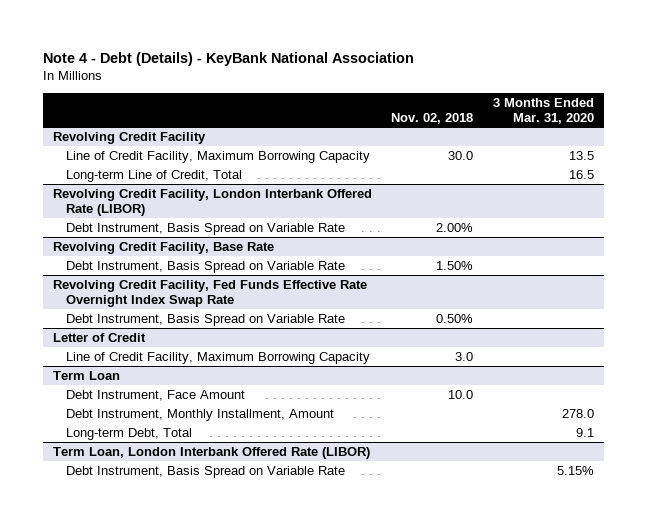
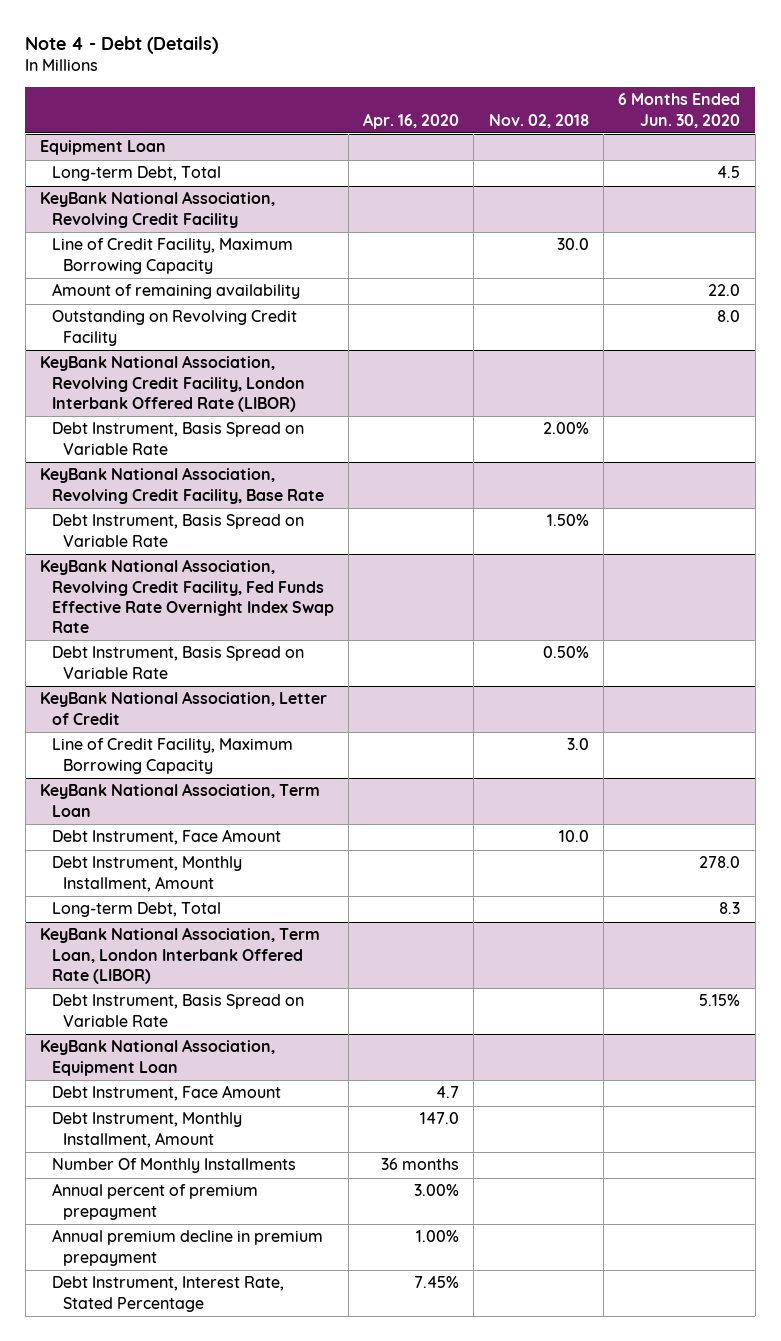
[42,51,414,66] Note 4 - Debt (Details) - KeyBank National Association -> [25,35,219,54] Note 4 - Debt (Details)
[492,97,594,124] 3 Months Ended Mar. 31, 2020 -> none
none -> [363,112,460,129] Apr. 16, 2020
none -> [618,93,741,128] 6 Months Ended Jun. 30, 2020
none -> [40,140,167,156] Equipment Loan
none -> [51,166,221,182] Long-term Debt, Total
[52,131,206,144] Revolving Credit Facility -> [40,191,276,228] KeyBank National Association, Revolving Credit Facility
none -> [51,283,300,300] Amount of remaining availability
[66,169,243,182] Long-term Line of Credit, Total -> [51,310,297,346] Outstanding on Revolving Credit Facility
[52,188,372,216] Revolving Credit Facility, London Interbank Offered Rate (LIBOR) -> [40,355,305,412] KeyBank National Association, Revolving Credit Facility, London Interbank Offered Rate (LIBOR)
[52,241,274,254] Revolving Credit Facility, Base Rate -> [40,467,324,504] KeyBank National Association, Revolving Credit Facility, Base Rate
[52,279,367,307] Revolving Credit Facility, Fed Funds Effective Rate Overnight Index Swap Rate -> [40,559,334,634] KeyBank National Association, Revolving Credit Facility, Fed Funds Effective Rate Overnight Index Swap Rate
[52,332,146,342] Letter of Credit -> [40,691,328,725] KeyBank National Association, Letter of Credit
[52,370,120,380] Term Loan -> [40,783,321,817] KeyBank National Association, Term Loan
[52,446,370,459] Term Loan, London Interbank Offered Rate (LIBOR) -> [40,927,321,984] KeyBank National Association, Term Loan, London Interbank Offered Rate (LIBOR)
none -> [40,1039,276,1076] KeyBank National Association, Equipment Loan
none -> [51,1085,281,1102] Debt Instrument, Face Amount
none -> [51,1112,242,1148] Debt Instrument, Monthly Installment, Amount
none -> [51,1158,296,1174] Number Of Monthly Installments
none -> [51,1183,258,1220] Annual percent of premium prepayment
none -> [51,1229,323,1266] Annual premium decline in premium prepayment
none -> [51,1276,284,1312] Debt Instrument, Interest Rate, Stated Percentage

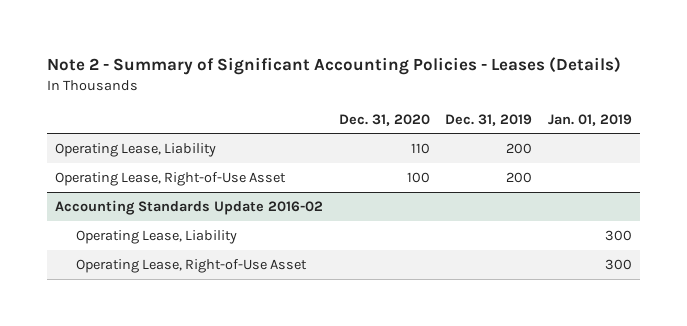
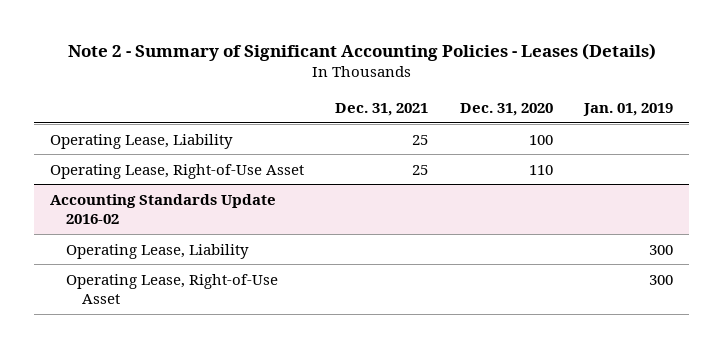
[445,113,533,126] Dec. 31, 2019 -> none
none -> [335,102,429,116] Dec. 31, 2021
[410,142,430,154] 110 -> [528,134,553,145] 100
[406,171,430,183] 100 -> [528,164,553,175] 110

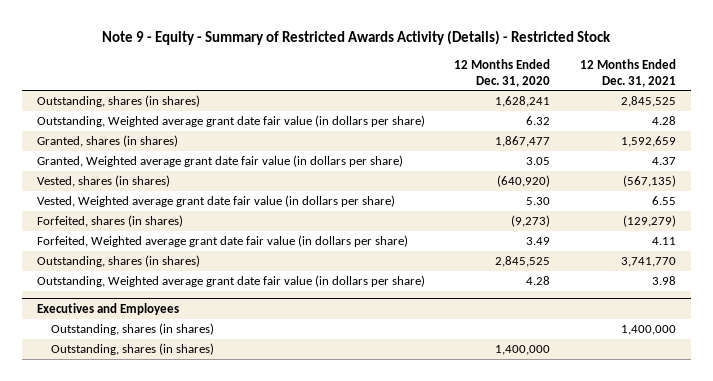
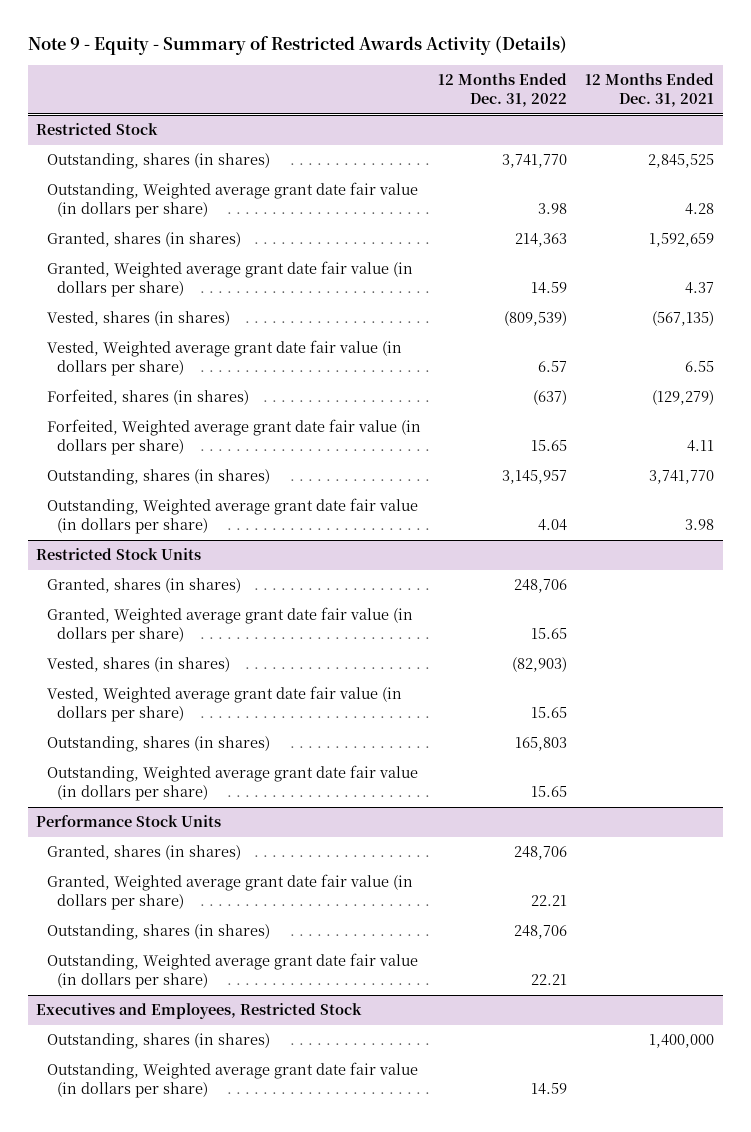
[102,29,612,45] Note 9 - Equity - Summary of Restricted Awards Activity (Details) - Restricted Stock -> [27,36,567,56] Note 9 - Equity - Summary of Restricted Awards Activity (Details)
[454,58,551,87] 12 Months Ended Dec. 31, 2020 -> none
none -> [438,73,568,107] 12 Months Ended Dec. 31, 2022
none -> [36,123,159,136] Restricted Stock
none -> [36,548,202,561] Restricted Stock Units
none -> [46,578,241,594] Granted, shares (in shares)
none -> [46,607,413,644] Granted, Weighted average grant date fair value (in dollars per share)
none -> [46,657,230,673] Vested, shares (in shares)
none -> [46,686,402,723] Vested, Weighted average grant date fair value (in dollars per share)
none -> [46,736,270,753] Outstanding, shares (in shares)
none -> [46,765,418,802] Outstanding, Weighted average grant date fair value (in dollars per share)
none -> [36,815,222,828] Performance Stock Units
none -> [46,845,241,861] Granted, shares (in shares)
none -> [46,874,413,911] Granted, Weighted average grant date fair value (in dollars per share)
none -> [46,924,270,941] Outstanding, shares (in shares)
none -> [46,953,418,990] Outstanding, Weighted average grant date fair value (in dollars per share)
[36,302,179,315] Executives and Employees -> [36,1003,363,1020] Executives and Employees, Restricted Stock
[51,343,215,356] Outstanding, shares (in shares) -> none
none -> [46,1062,418,1099] Outstanding, Weighted average grant date fair value (in dollars per share)

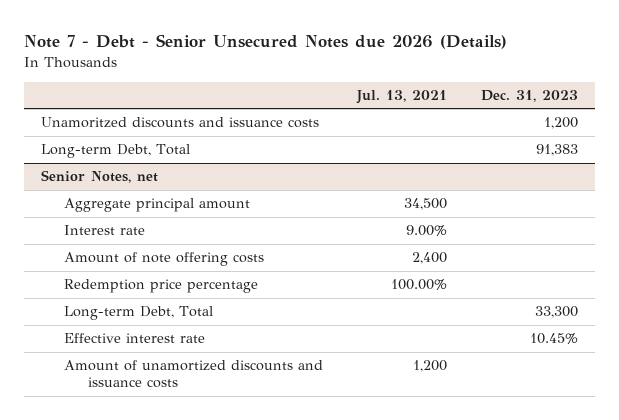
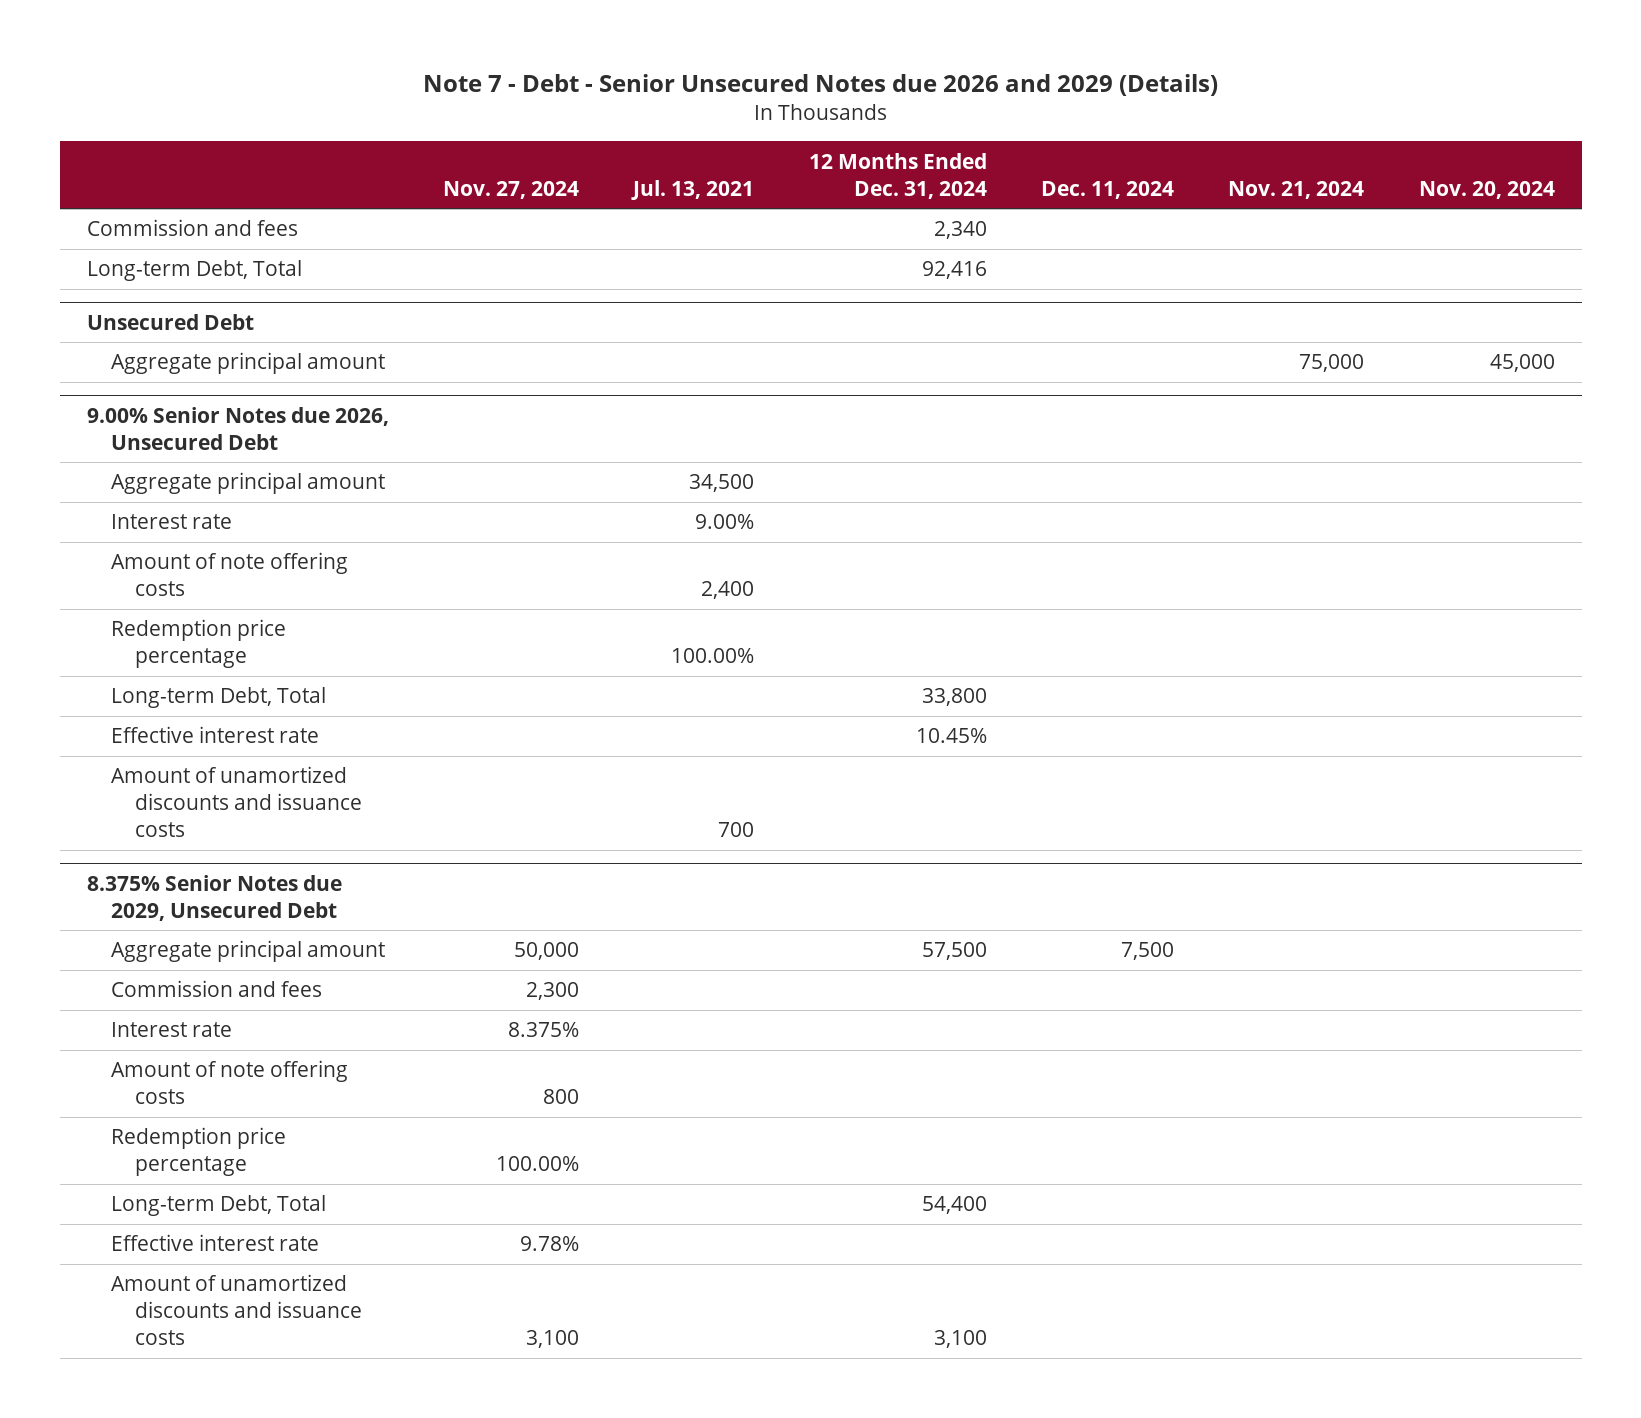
[24,34,508,50] Note 7 - Debt - Senior Unsecured Notes due 2026 (Details) -> [422,74,1218,97] Note 7 - Debt - Senior Unsecured Notes due 2026 and 2029 (Details)
[480,89,578,102] Dec. 31, 2023 -> none
none -> [443,180,580,199] Nov. 27, 2024
none -> [808,152,987,199] 12 Months Ended Dec. 31, 2024
none -> [1041,180,1175,199] Dec. 11, 2024
none -> [1228,180,1365,199] Nov. 21, 2024
none -> [1418,180,1555,199] Nov. 20, 2024
[41,117,320,129] Unamoritzed discounts and issuance costs -> none
none -> [86,219,298,237] Commission and fees
none -> [86,313,254,330] Unsecured Debt
none -> [110,352,385,375] Aggregate principal amount
[41,170,159,184] Senior Notes, net -> [86,406,389,450] 9.00% Senior Notes due 2026, Unsecured Debt
[413,360,448,373] 1,200 -> [718,822,755,838] 700
none -> [86,874,342,921] 8.375% Senior Notes due 2029, Unsecured Debt
none -> [110,940,385,963] Aggregate principal amount
none -> [110,980,322,998] Commission and fees
none -> [110,1022,232,1038] Interest rate
none -> [110,1060,348,1105] Amount of note offering costs
none -> [110,1127,286,1177] Redemption price percentage
none -> [110,1195,326,1217] Long-term Debt, Total
none -> [110,1234,319,1252] Effective interest rate
none -> [110,1274,362,1346] Amount of unamortized discounts and issuance costs

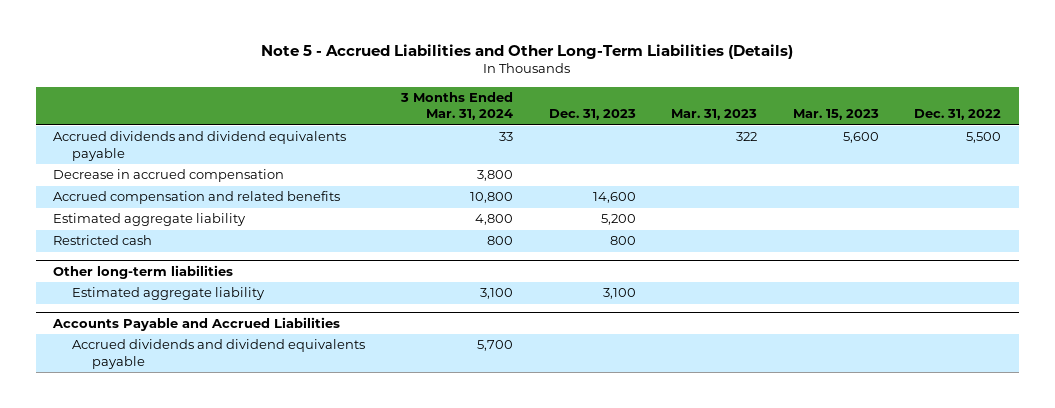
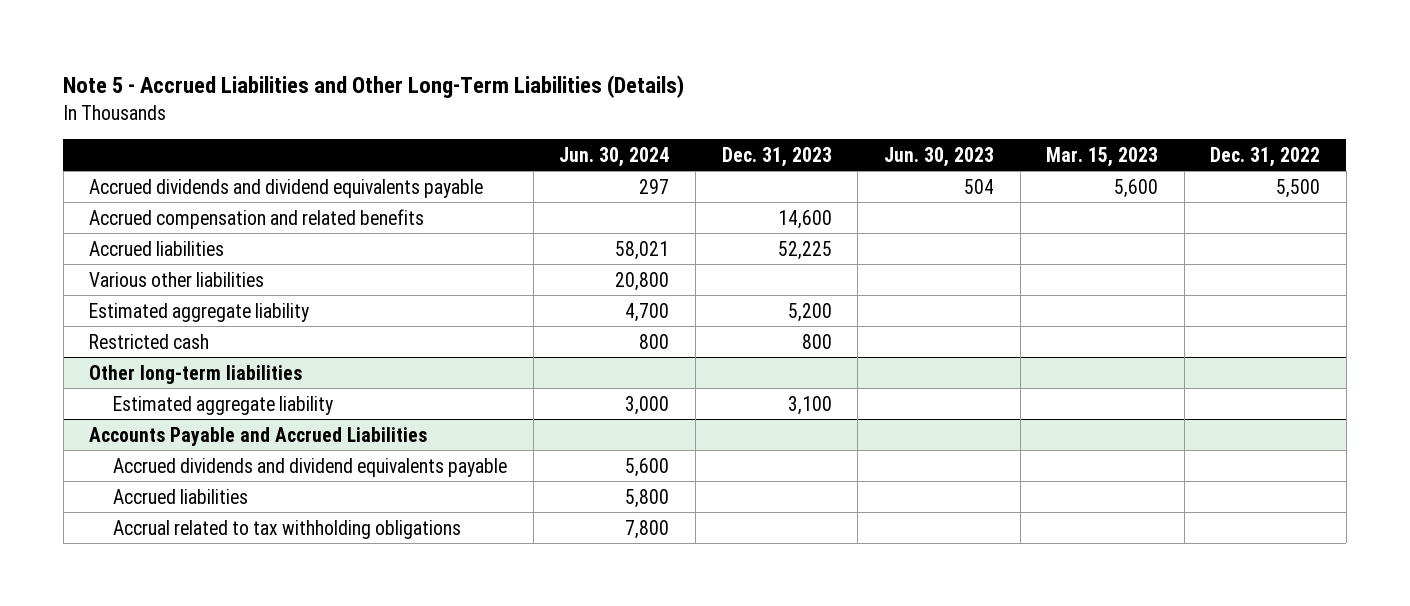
[399,91,513,121] 3 Months Ended Mar. 31, 2024 -> none
[671,109,758,121] Mar. 31, 2023 -> none
none -> [559,146,670,167] Jun. 30, 2024
none -> [883,146,994,167] Jun. 30, 2023
[53,169,285,183] Decrease in accrued compensation -> none
none -> [89,240,225,256] Accrued liabilities
none -> [89,271,265,287] Various other liabilities
none -> [113,488,249,504] Accrued liabilities
none -> [113,519,462,539] Accrual related to tax withholding obligations

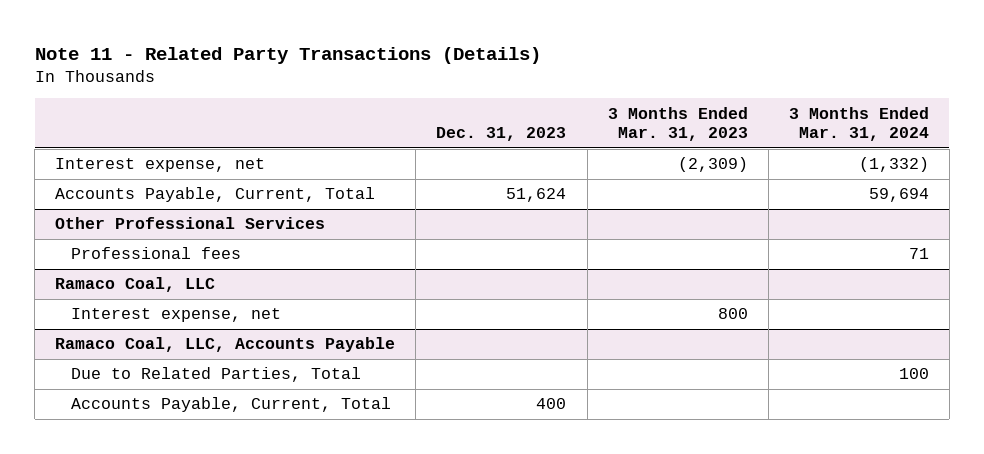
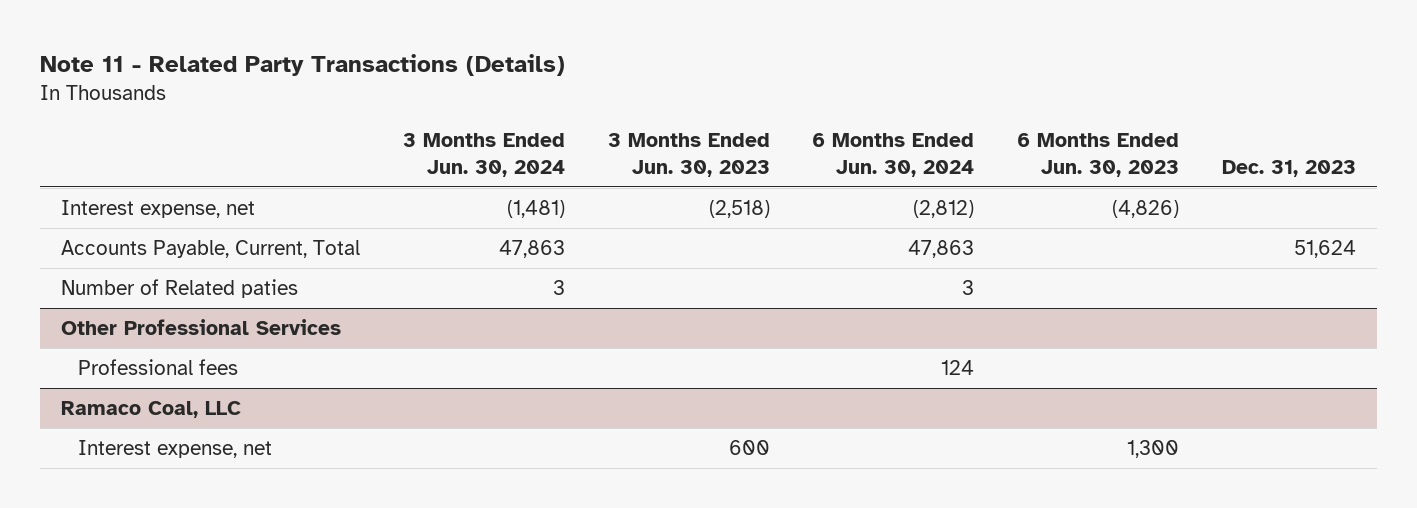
[607,106,748,142] 3 Months Ended Mar. 31, 2023 -> none
[788,106,929,142] 3 Months Ended Mar. 31, 2024 -> none
none -> [402,133,565,177] 3 Months Ended Jun. 30, 2024
none -> [607,133,770,177] 3 Months Ended Jun. 30, 2023
none -> [812,133,975,177] 6 Months Ended Jun. 30, 2024
none -> [1017,133,1180,177] 6 Months Ended Jun. 30, 2023
none -> [61,279,299,299] Number of Related paties
[55,337,396,353] Ramaco Coal, LLC, Accounts Payable -> none
[71,367,362,383] Due to Related Parties, Total -> none
[71,397,392,413] Accounts Payable, Current, Total -> none

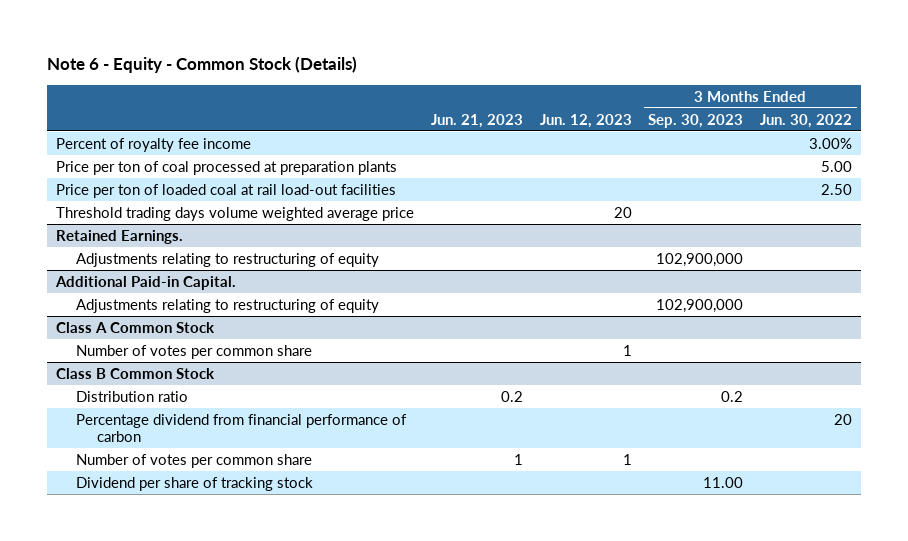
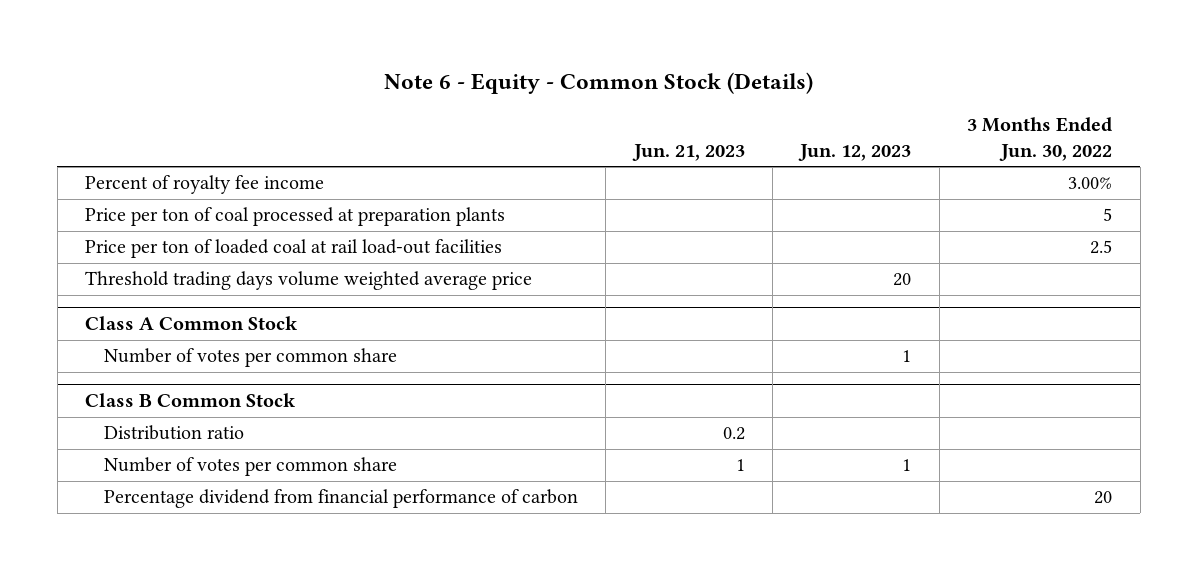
[648,113,744,128] Sep. 30, 2023 -> none
[821,160,853,172] 5.00 -> [1103,208,1113,222] 5
[821,183,853,195] 2.50 -> [1090,240,1113,255] 2.5
[55,229,183,244] Retained Earnings. -> none
[76,252,380,267] Adjustments relating to restructuring of equity -> none
[54,275,236,290] Additional Paid-in Capital. -> none
[76,298,380,313] Adjustments relating to restructuring of equity -> none
[76,476,314,491] Dividend per share of tracking stock -> none
[76,413,408,443] Percentage dividend from financial performance of carbon -> [103,489,578,509] Percentage dividend from financial performance of carbon

